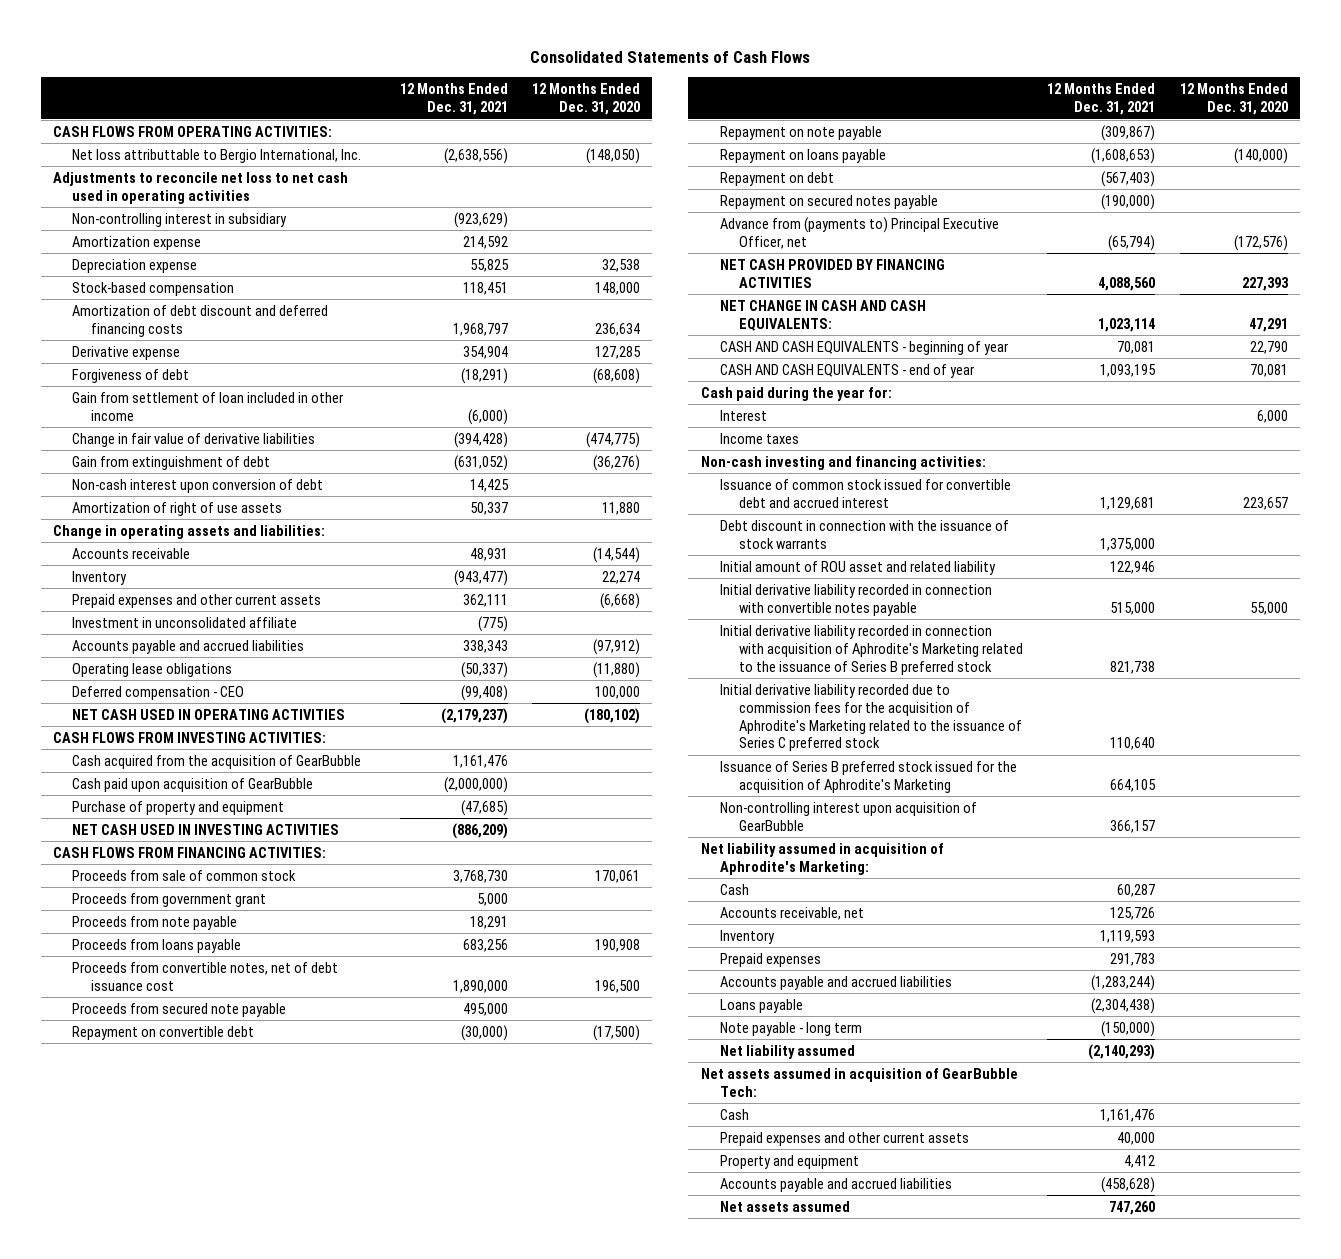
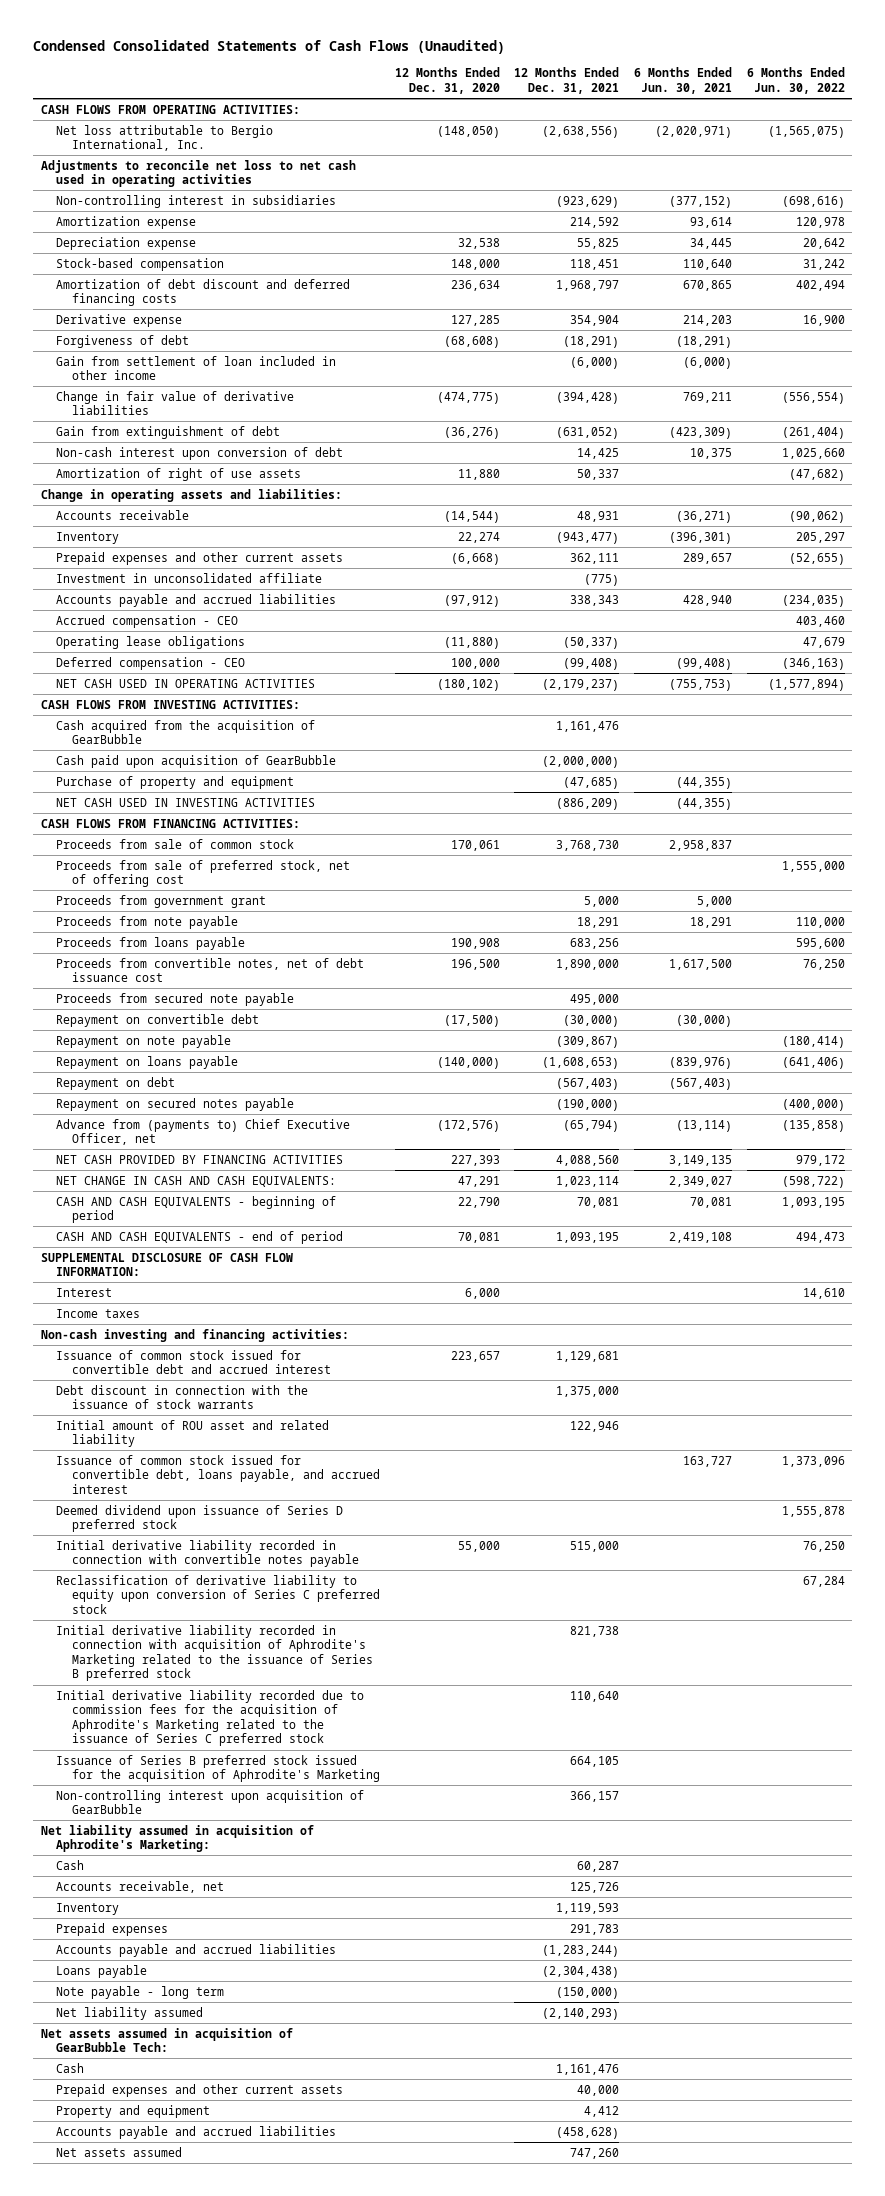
[530,51,811,64] Consolidated Statements of Cash Flows -> [33,40,506,55] Condensed Consolidated Statements of Cash Flows (Unaudited)
none -> [634,67,733,94] 6 Months Ended Jun. 30, 2021
none -> [746,67,845,94] 6 Months Ended Jun. 30, 2022
[71,148,361,163] Net loss attributtable to Bergio International, Inc. -> [56,124,274,152] Net loss attributable to Bergio International, Inc.
[71,212,287,227] Non-controlling interest in subsidiary -> [56,194,337,208] Non-controlling interest in subsidiaries
none -> [56,614,239,628] Accrued compensation - CEO
none -> [56,859,351,888] Proceeds from sale of preferred stock, net of offering cost
[719,216,999,249] Advance from (payments to) Principal Executive Officer, net -> [56,1118,351,1146] Advance from (payments to) Chief Executive Officer, net
[700,386,892,401] Cash paid during the year for: -> none
[719,340,1008,355] CASH AND CASH EQUIVALENTS - beginning of year -> [56,1195,337,1224] CASH AND CASH EQUIVALENTS - beginning of period
[719,363,974,378] CASH AND CASH EQUIVALENTS - end of year -> [56,1230,344,1244] CASH AND CASH EQUIVALENTS - end of period
none -> [40,1252,293,1277] SUPPLEMENTAL DISCLOSURE OF CASH FLOW INFORMATION:
none -> [56,1454,380,1494] Issuance of common stock issued for convertible debt, loans payable, and accrued interest
none -> [56,1504,344,1533] Deemed dividend upon issuance of Series D preferred stock
none -> [56,1574,380,1614] Reclassification of derivative liability to equity upon conversion of Series C preferred stock

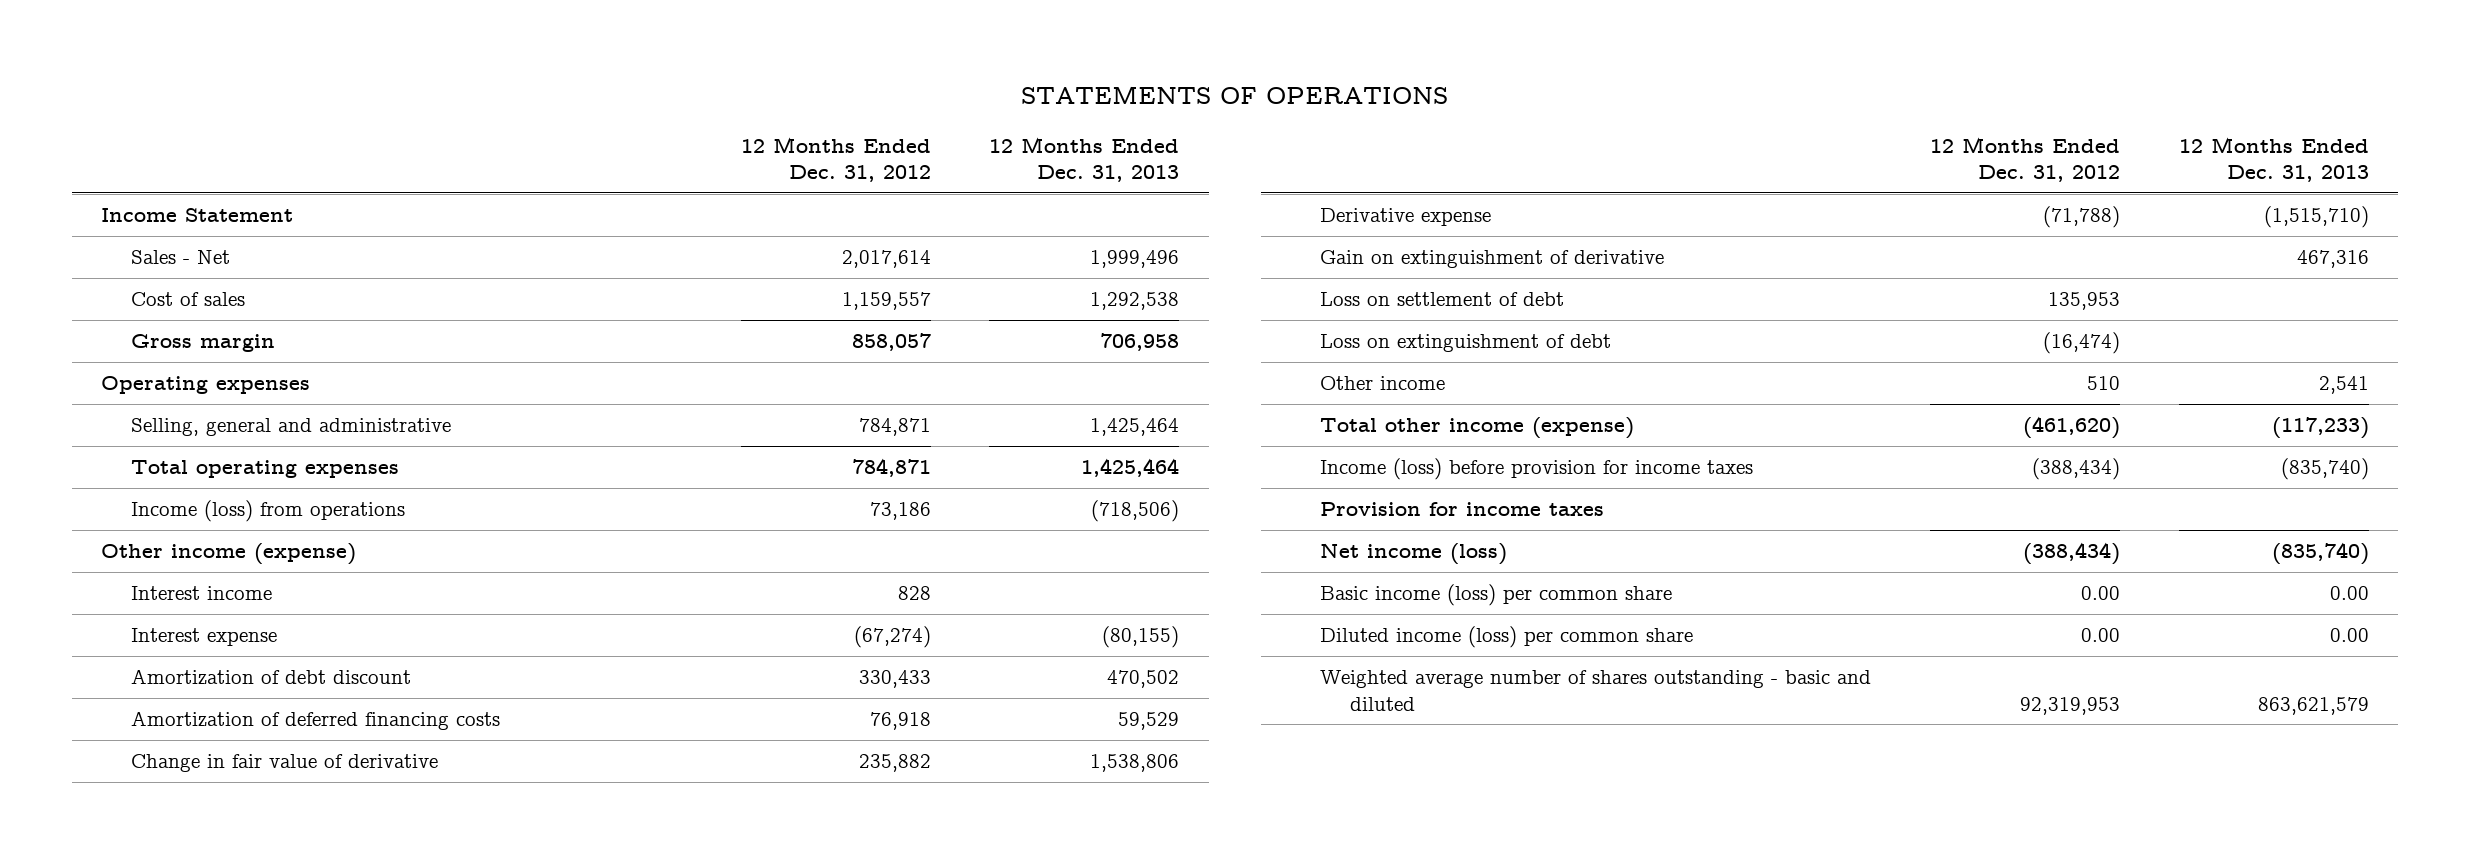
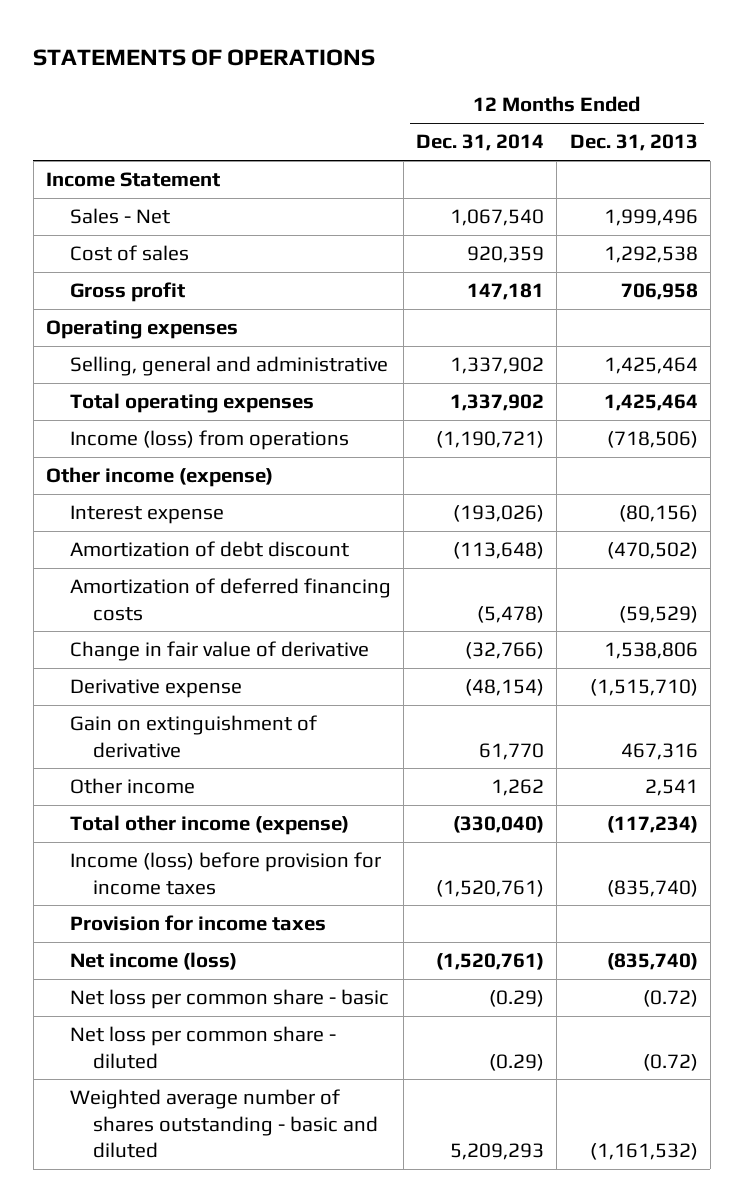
[740,136,931,183] 12 Months Ended Dec. 31, 2012 -> none
none -> [416,134,545,152] Dec. 31, 2014
[131,334,276,353] Gross margin -> [69,282,185,303] Gross profit
[131,586,273,601] Interest income -> none
[1102,626,1180,649] (80,155) -> [618,505,698,523] (80,156)
[1107,670,1180,689] 470,502 -> [606,542,698,560] (470,502)
[1118,712,1180,731] 59,529 -> [618,605,698,623] (59,529)
[1320,292,1565,307] Loss on settlement of debt -> none
[1320,334,1612,353] Loss on extinguishment of debt -> none
[2271,417,2369,440] (117,233) -> [606,816,698,834] (117,234)
[1320,584,1673,607] Basic income (loss) per common share -> [69,989,389,1010] Net loss per common share - basic
[2329,586,2369,601] 0.00 -> [642,990,698,1008] (0.72)
[1320,626,1694,649] Diluted income (loss) per common share -> [69,1026,336,1069] Net loss per common share - diluted
[2329,628,2369,643] 0.00 -> [642,1053,698,1071] (0.72)
[2257,696,2369,715] 863,621,579 -> [589,1142,698,1160] (1,161,532)

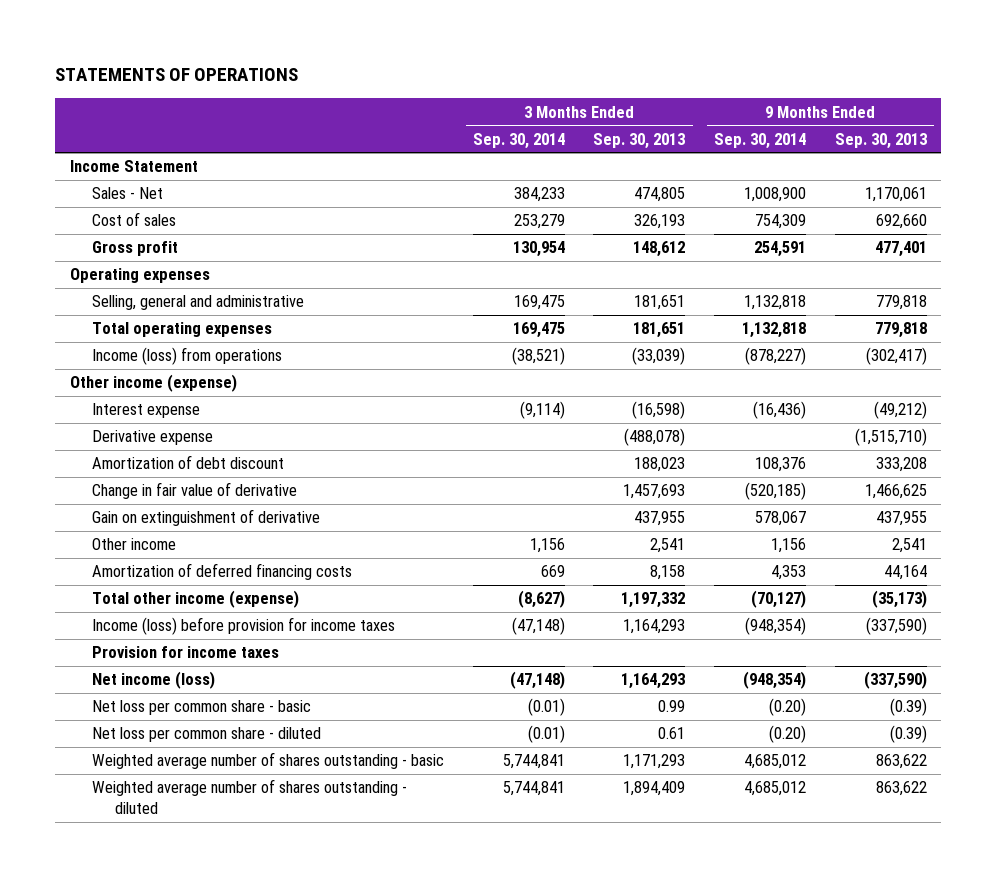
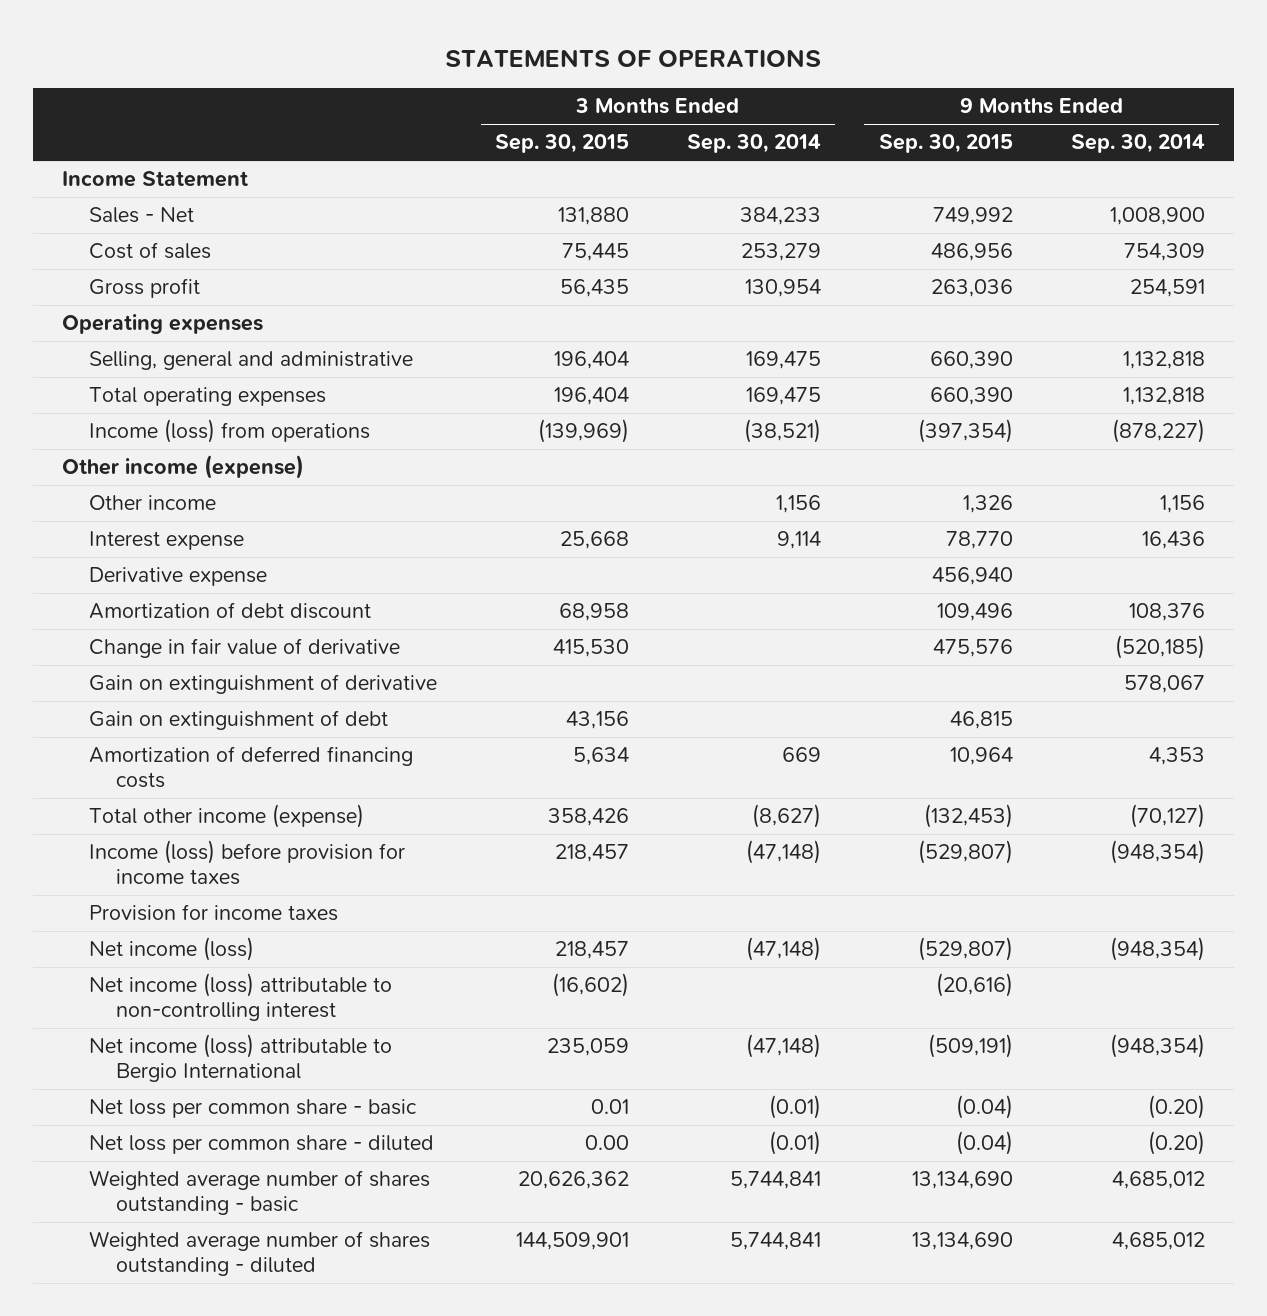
[593,132,686,149] Sep. 30, 2013 -> none
[834,132,927,149] Sep. 30, 2013 -> none
none -> [495,134,630,154] Sep. 30, 2015
none -> [878,134,1013,154] Sep. 30, 2015
[92,538,177,551] Other income -> [89,495,217,511] Other income
[519,401,565,420] (9,114) -> [777,531,822,550] 9,114
[753,401,807,420] (16,436) -> [1141,531,1205,550] 16,436
none -> [89,710,389,731] Gain on extinguishment of debt
none -> [89,973,393,1022] Net income (loss) attributable to non-controlling interest
none -> [89,1034,393,1083] Net income (loss) attributable to Bergio International

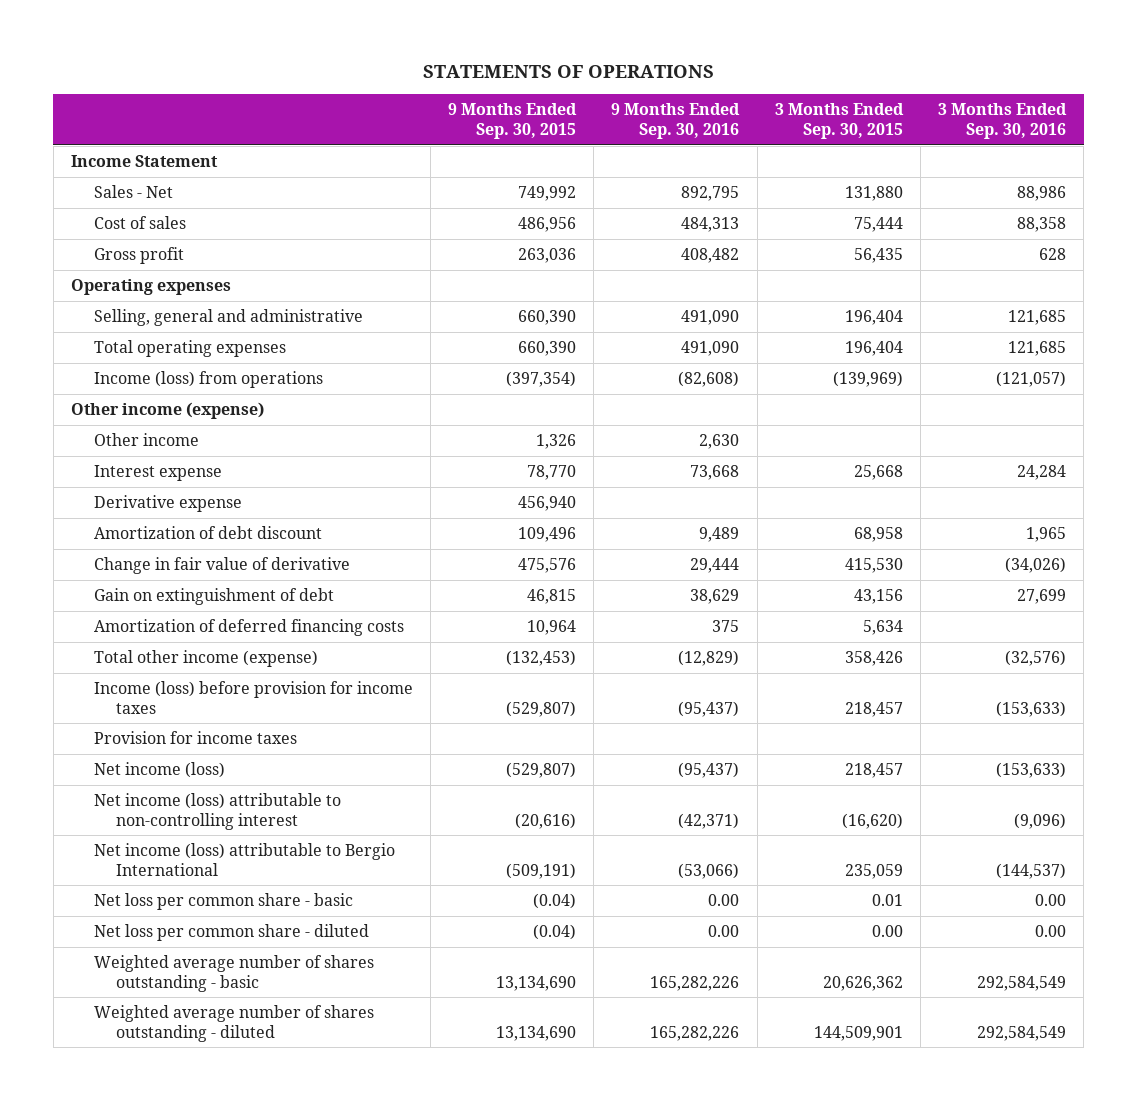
[687,134,822,154] Sep. 30, 2014 -> none
[1070,134,1205,154] Sep. 30, 2014 -> none
none -> [611,103,741,139] 9 Months Ended Sep. 30, 2016
none -> [938,103,1068,139] 3 Months Ended Sep. 30, 2016
[562,243,630,262] 75,445 -> [853,217,903,233] 75,444
[89,674,438,695] Gain on extinguishment of derivative -> none
[552,973,630,998] (16,602) -> [841,812,903,829] (16,620)

